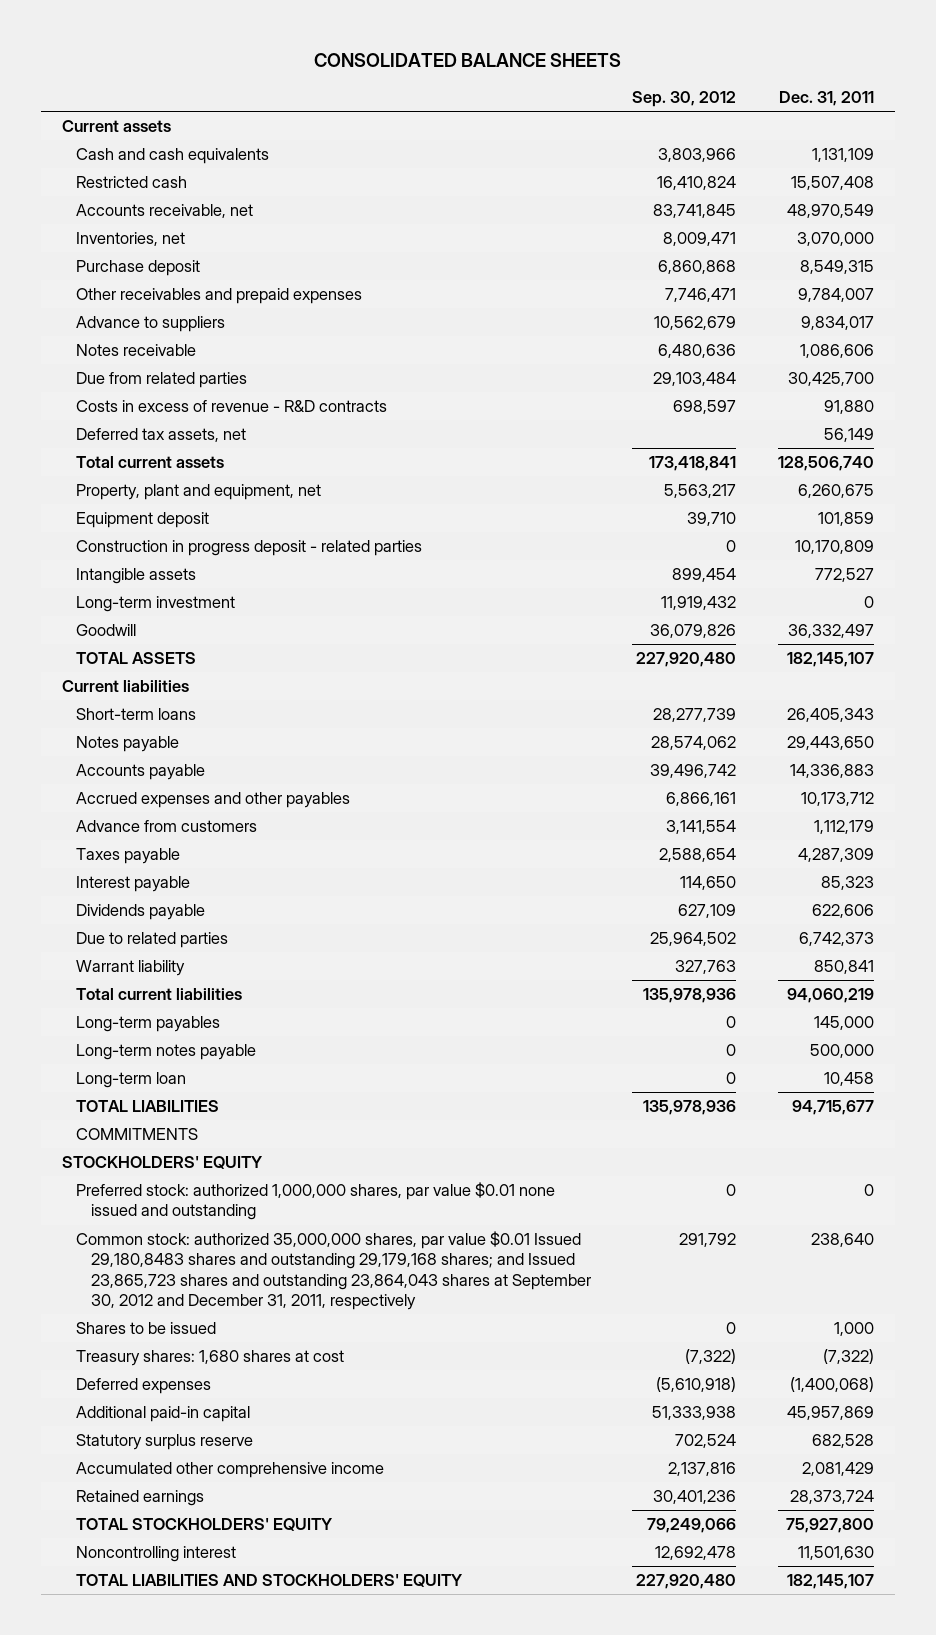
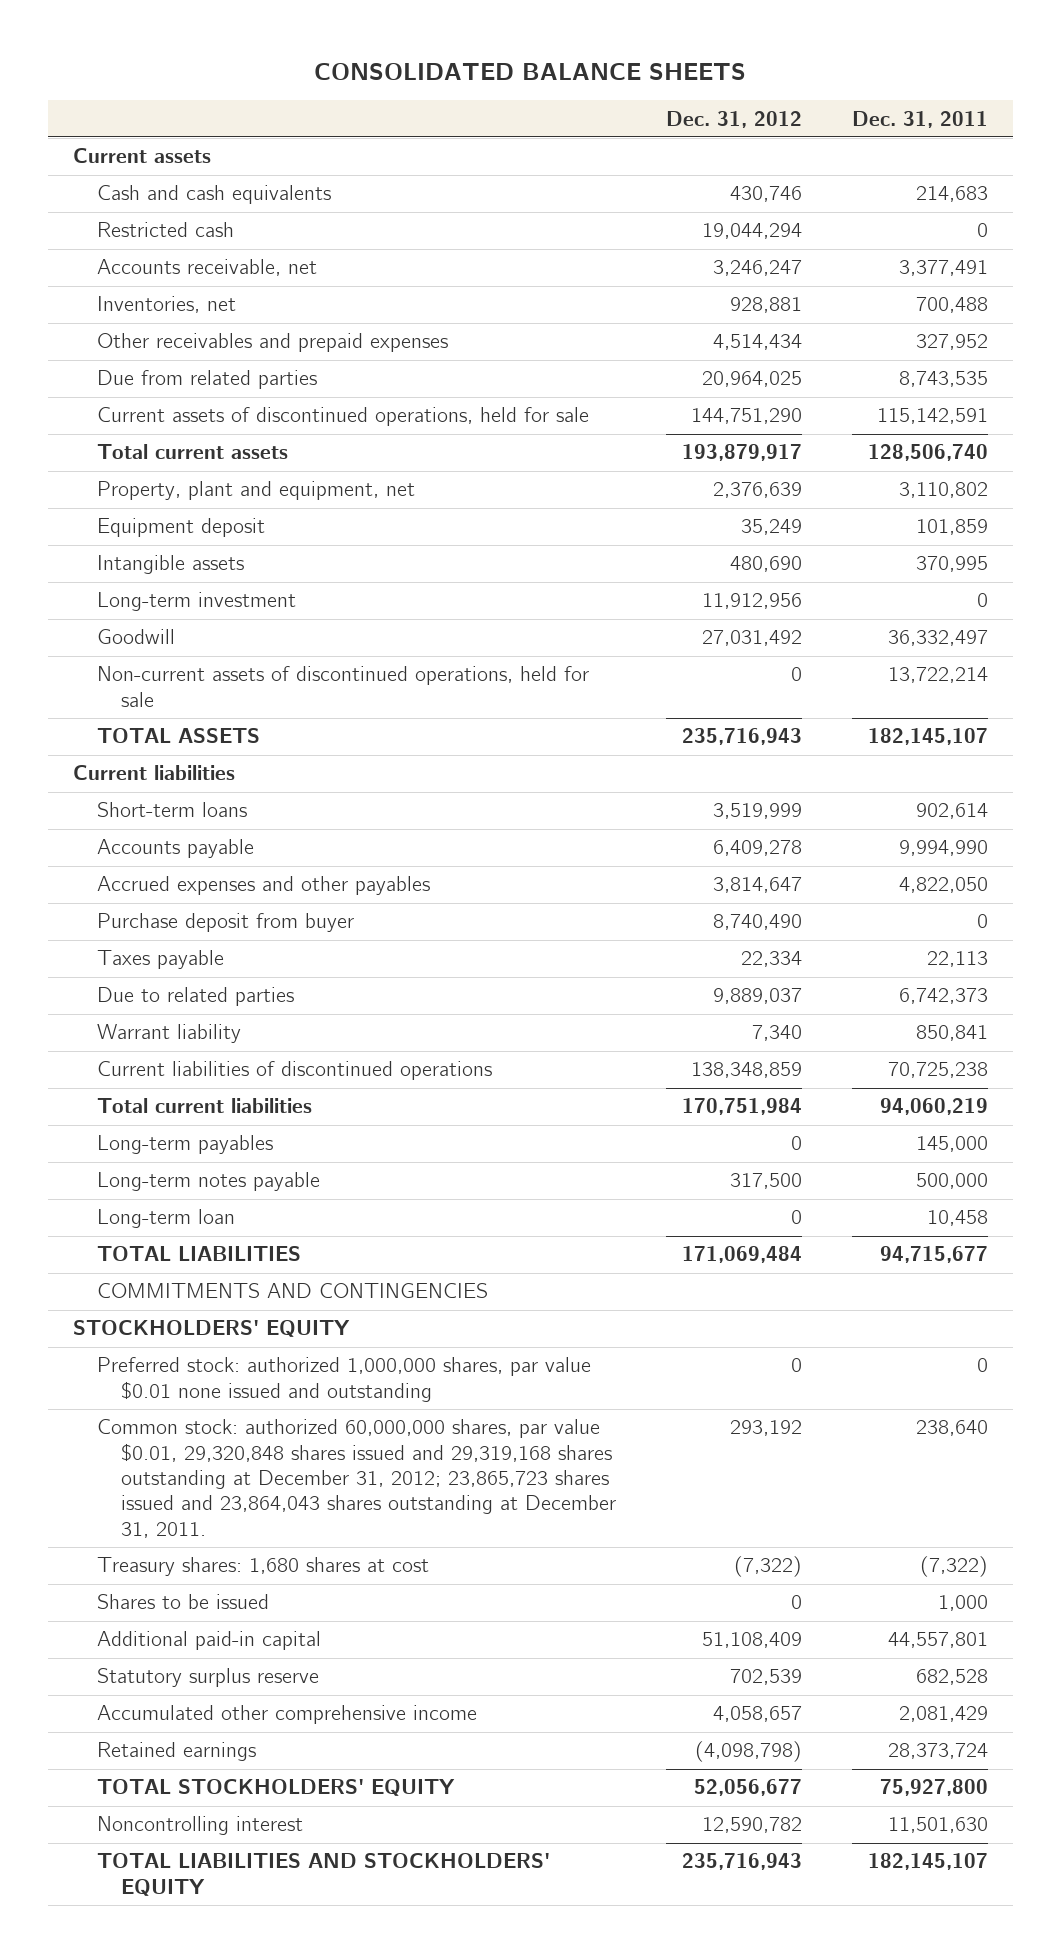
[632,91,737,108] Sep. 30, 2012 -> none
none -> [665,110,802,128] Dec. 31, 2012
[76,260,201,277] Purchase deposit -> none
[76,316,226,333] Advance to suppliers -> none
[76,344,197,357] Notes receivable -> none
[76,400,388,413] Costs in excess of revenue - R&D contracts -> none
[76,428,247,443] Deferred tax assets, net -> none
[811,148,874,163] 1,131,109 -> [915,186,988,203] 214,683
[790,176,874,191] 15,507,408 -> [976,223,988,238] 0
[786,204,874,219] 48,970,549 -> [898,260,988,277] 3,377,491
[796,232,874,247] 3,070,000 -> [915,297,988,314] 700,488
[797,288,874,303] 9,784,007 -> [915,334,988,351] 327,952
[787,372,874,387] 30,425,700 -> [898,371,988,388] 8,743,535
none -> [96,407,589,427] Current assets of discontinued operations, held for sale
[797,484,874,499] 6,260,675 -> [898,482,988,499] 3,110,802
[76,540,423,557] Construction in progress deposit - related parties -> none
[814,568,874,583] 772,527 -> [915,556,988,573] 370,995
none -> [96,666,589,707] Non-current assets of discontinued operations, held for sale
[76,736,180,753] Notes payable -> none
[76,820,258,833] Advance from customers -> none
[76,876,191,893] Interest payable -> none
[76,904,206,921] Dividends payable -> none
[786,708,874,723] 26,405,343 -> [915,803,988,820] 902,614
[789,764,874,779] 14,336,883 -> [898,840,988,857] 9,994,990
[800,792,874,807] 10,173,712 -> [898,877,988,894] 4,822,050
none -> [96,913,354,933] Purchase deposit from buyer
[797,848,874,863] 4,287,309 -> [926,951,988,968] 22,113
none -> [96,1061,492,1081] Current liabilities of discontinued operations
[76,1128,199,1141] COMMITMENTS -> [96,1283,488,1299] COMMITMENTS AND CONTINGENCIES
[76,1231,591,1310] Common stock: authorized 35,000,000 shares, par value $0.01 Issued 29,180,8483 shares and outstanding 29,179,168 shares; and Issued 23,865,723 shares and outstanding 23,864,043 shares at September 30, 2012 and December 31, 2011, respectively -> [96,1419,616,1538] Common stock: authorized 60,000,000 shares, par value $0.01, 29,320,848 shares issued and 29,319,168 shares outstanding at December 31, 2012; 23,865,723 shares issued and 23,864,043 shares outstanding at December 31, 2011.
[76,1378,212,1395] Deferred expenses -> none
[76,1322,217,1335] Shares to be issued -> [96,1594,269,1610] Shares to be issued
[786,1406,874,1421] 45,957,869 -> [887,1632,988,1649] 44,557,801

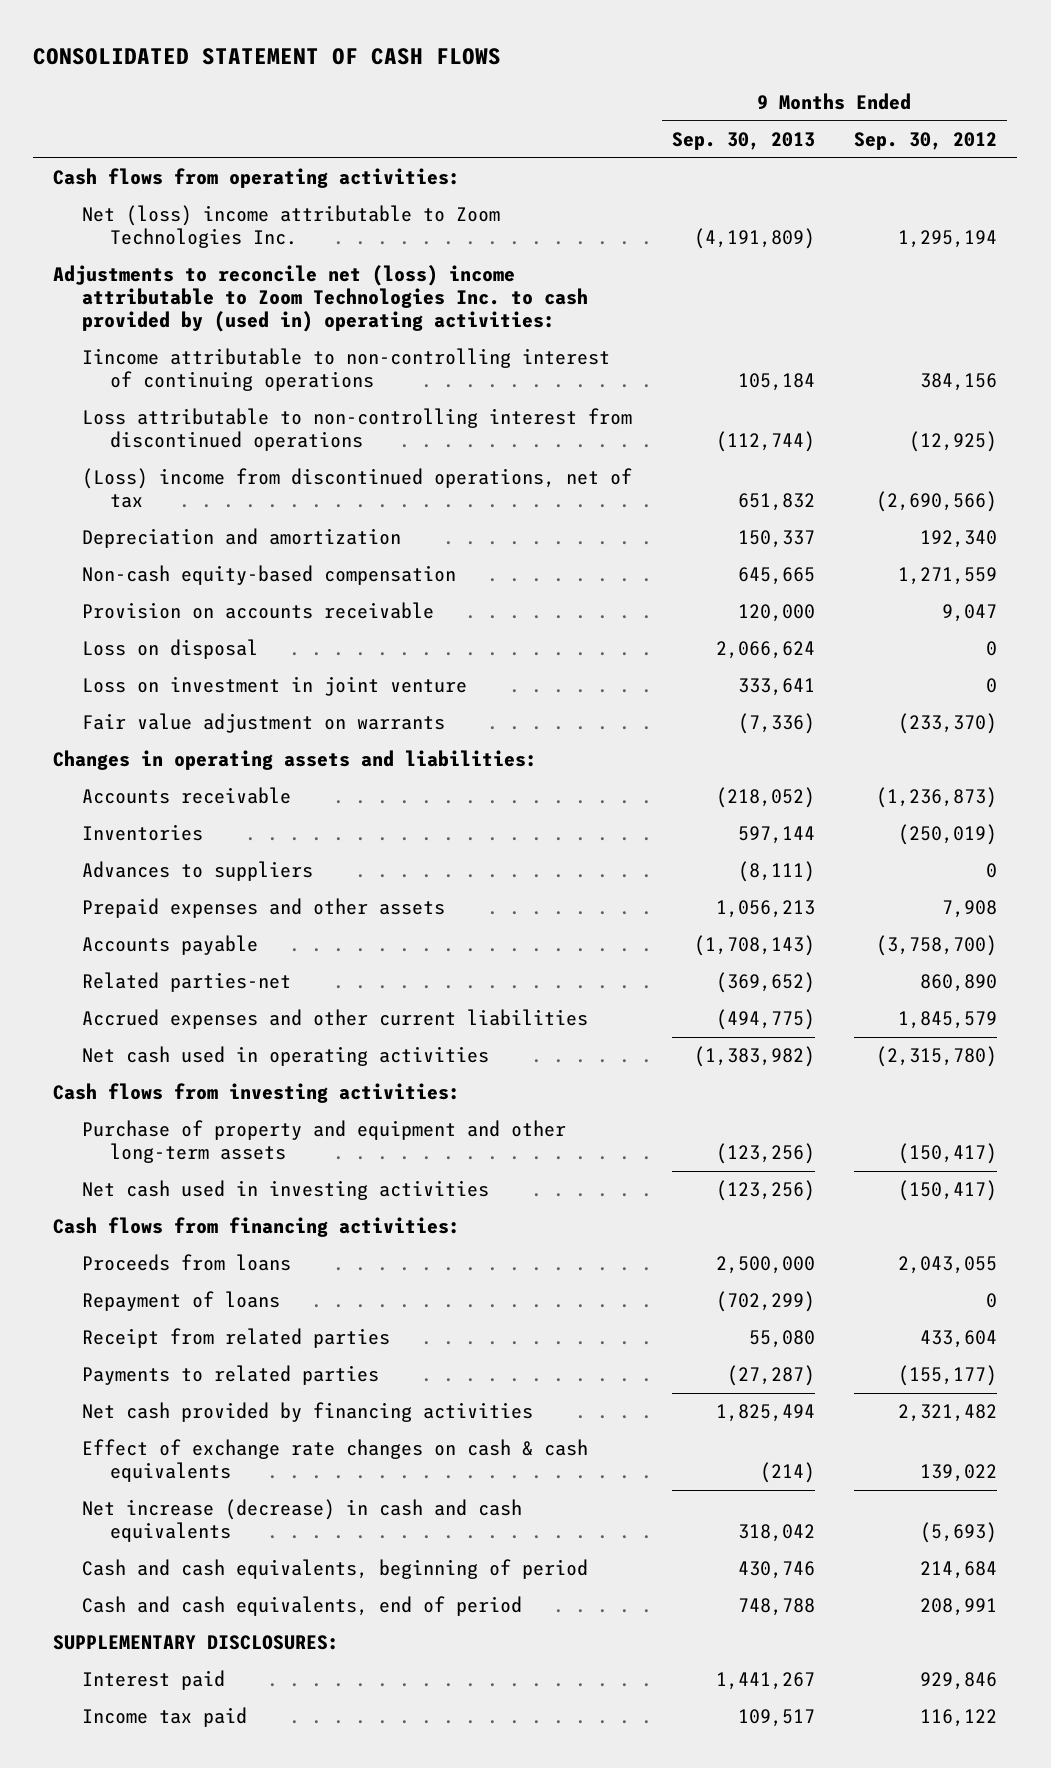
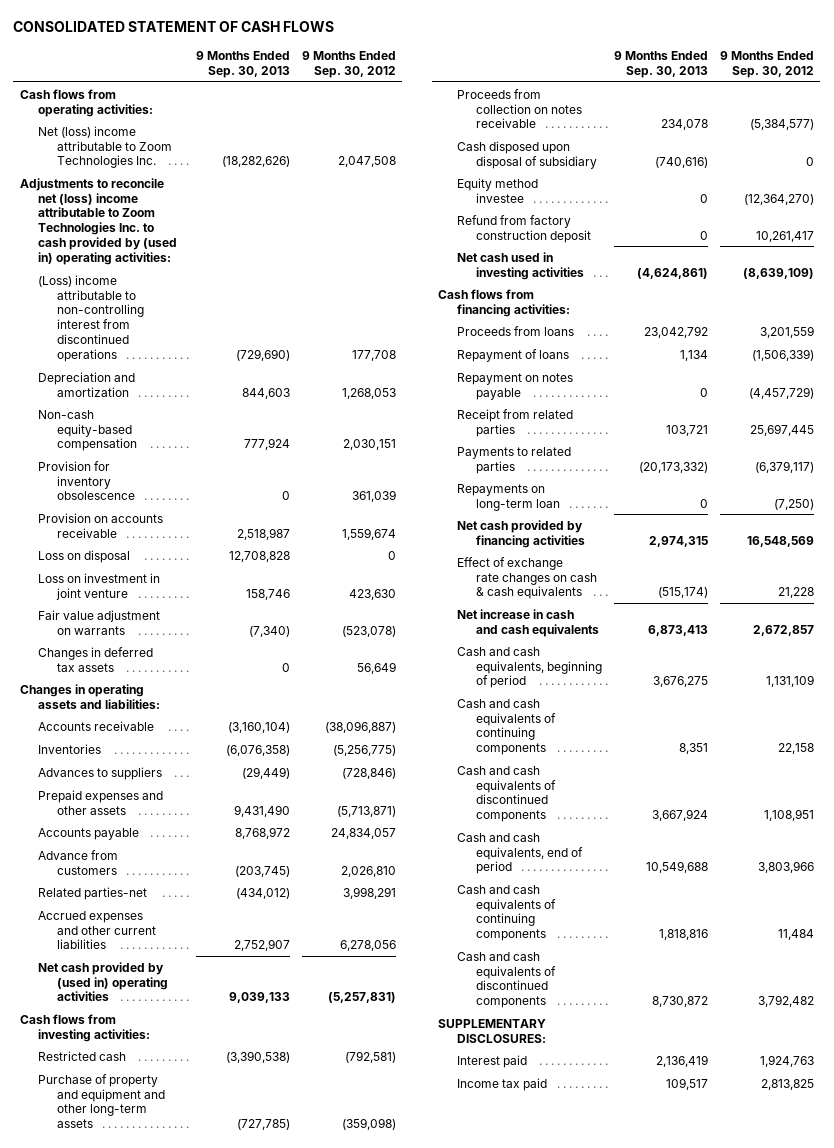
[693,228,815,250] (4,191,809) -> [221,156,290,168] (18,282,626)
[898,230,998,249] 1,295,194 -> [337,156,396,168] 2,047,508
[81,348,610,392] Iincome attributable to non-controlling interest of continuing operations -> none
[81,468,632,509] (Loss) income from discontinued operations, net of tax -> none
[81,408,632,452] Loss attributable to non-controlling interest from discontinued operations -> [38,274,145,362] (Loss) income attributable to non-controlling interest from discontinued operations
[715,431,815,453] (112,744) -> [235,348,290,361] (729,690)
[909,431,998,453] (12,925) -> [351,349,396,361] 177,708
[737,530,815,549] 150,337 -> [241,387,290,399] 844,603
[920,530,998,549] 192,340 -> [341,387,396,399] 1,268,053
[737,567,815,586] 645,665 -> [243,438,290,451] 777,924
[898,567,998,586] 1,271,559 -> [342,439,396,451] 2,030,151
none -> [38,460,136,501] Provision for inventory obsolescence
[737,604,815,623] 120,000 -> [236,527,290,540] 2,518,987
[942,604,998,623] 9,047 -> [341,527,396,540] 1,559,674
[715,641,815,660] 2,066,624 -> [228,550,290,562] 12,708,828
[737,678,815,697] 333,641 -> [245,588,290,600] 158,746
[986,678,998,694] 0 -> [348,588,396,600] 423,630
[737,713,815,735] (7,336) -> [248,625,290,637] (7,340)
[898,713,998,735] (233,370) -> [341,625,396,637] (523,078)
none -> [38,646,154,672] Changes in deferred tax assets
[715,787,815,809] (218,052) -> [227,721,290,733] (3,160,104)
[876,787,998,809] (1,236,873) -> [324,720,396,733] (38,096,887)
[737,826,815,845] 597,144 -> [225,744,290,756] (6,076,358)
[898,824,998,846] (250,019) -> [332,744,396,756] (5,256,775)
[737,861,815,883] (8,111) -> [241,766,290,779] (29,449)
[986,863,998,879] 0 -> [341,767,396,779] (728,846)
[715,900,815,919] 1,056,213 -> [233,804,290,817] 9,431,490
[942,900,998,919] 7,908 -> [336,805,396,817] (5,713,871)
[693,935,815,957] (1,708,143) -> [234,826,290,839] 8,768,972
[876,935,998,957] (3,758,700) -> [330,827,396,839] 24,834,057
none -> [38,849,119,875] Advance from customers
[715,972,815,994] (369,652) -> [235,887,290,899] (434,012)
[920,974,998,993] 860,890 -> [342,886,396,899] 3,998,291
[715,1009,815,1031] (494,775) -> [233,939,290,952] 2,752,907
[898,1011,998,1030] 1,845,579 -> [339,940,396,952] 6,278,056
[81,1046,489,1067] Net cash used in operating activities -> [38,961,169,1002] Net cash provided by (used in) operating activities
[693,1046,815,1068] (1,383,982) -> [228,992,290,1004] 9,039,133
[876,1046,998,1068] (2,315,780) -> [327,992,396,1004] (5,257,831)
none -> [38,1050,127,1061] Restricted cash
[715,1143,815,1165] (123,256) -> [236,1119,290,1131] (727,785)
[898,1143,998,1165] (150,417) -> [341,1118,396,1131] (359,098)
none -> [456,88,582,129] Proceeds from collection on notes receivable
none -> [456,140,597,169] Cash disposed upon disposal of subsidiary
none -> [456,177,538,203] Equity method investee
none -> [456,214,591,243] Refund from factory construction deposit
[715,1180,815,1202] (123,256) -> [637,267,709,279] (4,624,861)
[898,1180,998,1202] (150,417) -> [743,267,815,279] (8,639,109)
[715,1256,815,1275] 2,500,000 -> [644,325,709,338] 23,042,792
[898,1256,998,1275] 2,043,055 -> [760,325,815,338] 3,201,559
[715,1291,815,1313] (702,299) -> [680,349,709,361] 1,134
[986,1293,998,1309] 0 -> [752,348,815,361] (1,506,339)
none -> [456,372,573,400] Repayment on notes payable
[748,1330,815,1349] 55,080 -> [666,424,709,436] 103,721
[920,1330,998,1349] 433,604 -> [750,423,815,436] 25,697,445
[726,1365,815,1387] (27,287) -> [639,461,709,473] (20,173,332)
[898,1365,998,1387] (155,177) -> [755,460,815,473] (6,379,117)
none -> [456,483,560,511] Repayments on long-term loan
[715,1404,815,1423] 1,825,494 -> [649,535,709,547] 2,974,315
[898,1404,998,1423] 2,321,482 -> [747,535,815,547] 16,548,569
[759,1462,815,1484] (214) -> [658,587,709,599] (515,174)
[920,1464,998,1483] 139,022 -> [778,587,815,599] 21,228
[81,1499,522,1543] Net increase (decrease) in cash and cash equivalents -> [456,608,599,637] Net increase in cash and cash equivalents
[737,1524,815,1543] 318,042 -> [648,624,709,636] 6,873,413
[920,1522,998,1544] (5,693) -> [753,624,815,636] 2,672,857
[737,1561,815,1580] 430,746 -> [653,676,709,688] 3,676,275
[920,1561,998,1580] 214,684 -> [766,675,815,688] 1,131,109
none -> [456,698,556,756] Cash and cash equivalents of continuing components
none -> [456,765,556,823] Cash and cash equivalents of discontinued components
[737,1598,815,1617] 748,788 -> [646,861,709,874] 10,549,688
[920,1598,998,1617] 208,991 -> [758,861,815,874] 3,803,966
none -> [456,884,556,942] Cash and cash equivalents of continuing components
none -> [456,951,556,1009] Cash and cash equivalents of discontinued components
[715,1672,815,1691] 1,441,267 -> [656,1054,709,1067] 2,136,419
[920,1672,998,1691] 929,846 -> [760,1054,815,1067] 1,924,763
[920,1709,998,1728] 116,122 -> [761,1078,815,1090] 2,813,825

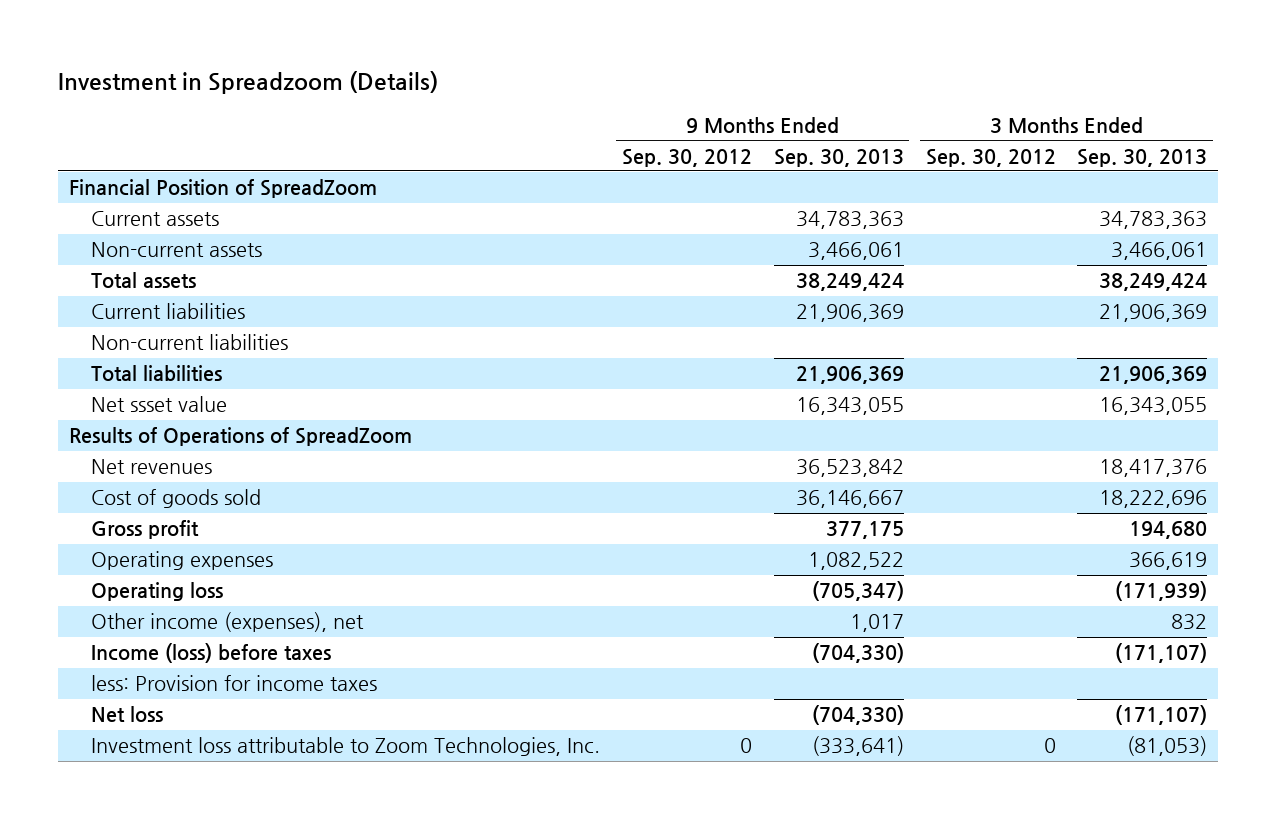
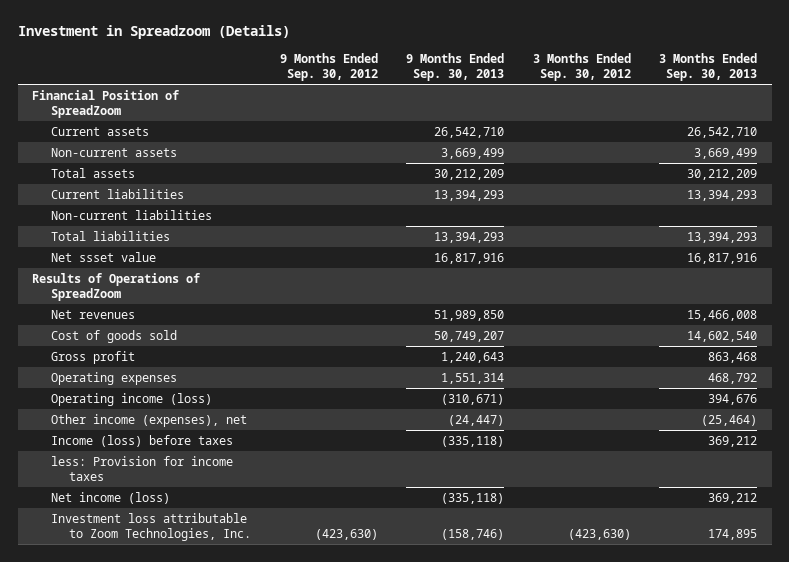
[795,211,904,230] 34,783,363 -> [434,126,505,138] 26,542,710
[1099,211,1208,230] 34,783,363 -> [687,126,758,138] 26,542,710
[807,242,904,261] 3,466,061 -> [441,147,505,159] 3,669,499
[1111,242,1208,261] 3,466,061 -> [694,147,758,159] 3,669,499
[795,273,904,292] 38,249,424 -> [434,168,505,180] 30,212,209
[1099,273,1208,292] 38,249,424 -> [687,168,758,180] 30,212,209
[795,304,904,323] 21,906,369 -> [434,189,505,201] 13,394,293
[1099,304,1208,323] 21,906,369 -> [687,189,758,201] 13,394,293
[795,366,904,385] 21,906,369 -> [434,231,505,243] 13,394,293
[1099,366,1208,385] 21,906,369 -> [687,231,758,243] 13,394,293
[795,397,904,416] 16,343,055 -> [434,252,505,264] 16,817,916
[1099,397,1208,416] 16,343,055 -> [687,252,758,264] 16,817,916
[795,459,904,478] 36,523,842 -> [434,309,505,321] 51,989,850
[1099,459,1208,478] 18,417,376 -> [687,309,758,321] 15,466,008
[795,490,904,509] 36,146,667 -> [434,330,505,342] 50,749,207
[1099,490,1208,509] 18,222,696 -> [687,330,758,342] 14,602,540
[825,521,904,540] 377,175 -> [441,351,505,363] 1,240,643
[1129,521,1208,540] 194,680 -> [708,351,758,363] 863,468
[807,552,904,571] 1,082,522 -> [441,372,505,384] 1,551,314
[1129,552,1208,571] 366,619 -> [708,372,758,384] 468,792
[90,582,223,602] Operating loss -> [50,392,212,406] Operating income (loss)
[811,581,904,602] (705,347) -> [441,393,505,405] (310,671)
[1115,581,1208,602] (171,939) -> [708,393,758,405] 394,676
[849,614,904,633] 1,017 -> [448,414,505,426] (24,447)
[1171,614,1208,631] 832 -> [701,414,758,426] (25,464)
[811,643,904,664] (704,330) -> [441,435,505,447] (335,118)
[1115,643,1208,664] (171,107) -> [708,435,758,447] 369,212
[90,706,163,723] Net loss -> [50,491,170,504] Net income (loss)
[811,705,904,726] (704,330) -> [441,492,505,504] (335,118)
[1115,705,1208,726] (171,107) -> [708,492,758,504] 369,212
[739,738,752,754] 0 -> [314,528,378,540] (423,630)
[811,736,904,757] (333,641) -> [441,528,505,540] (158,746)
[1043,738,1056,754] 0 -> [567,528,631,540] (423,630)
[1127,736,1208,757] (81,053) -> [708,528,758,540] 174,895

